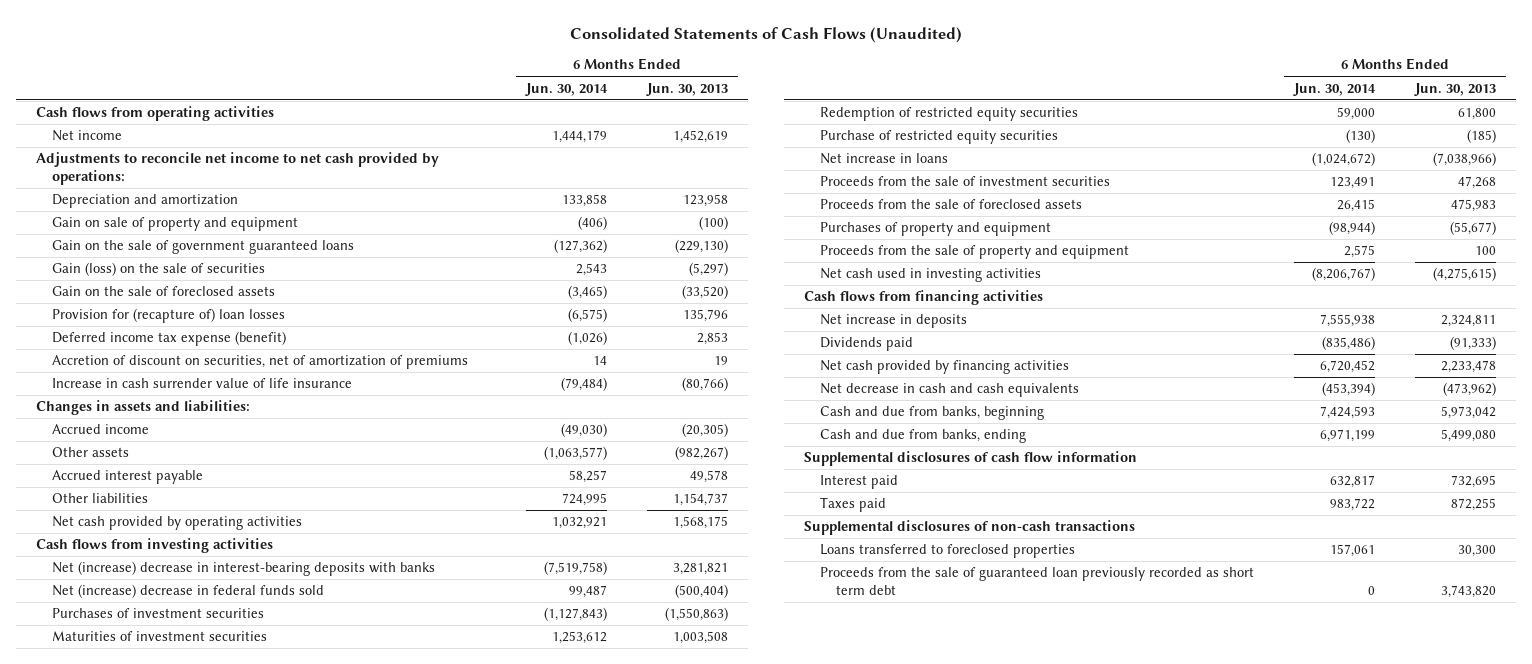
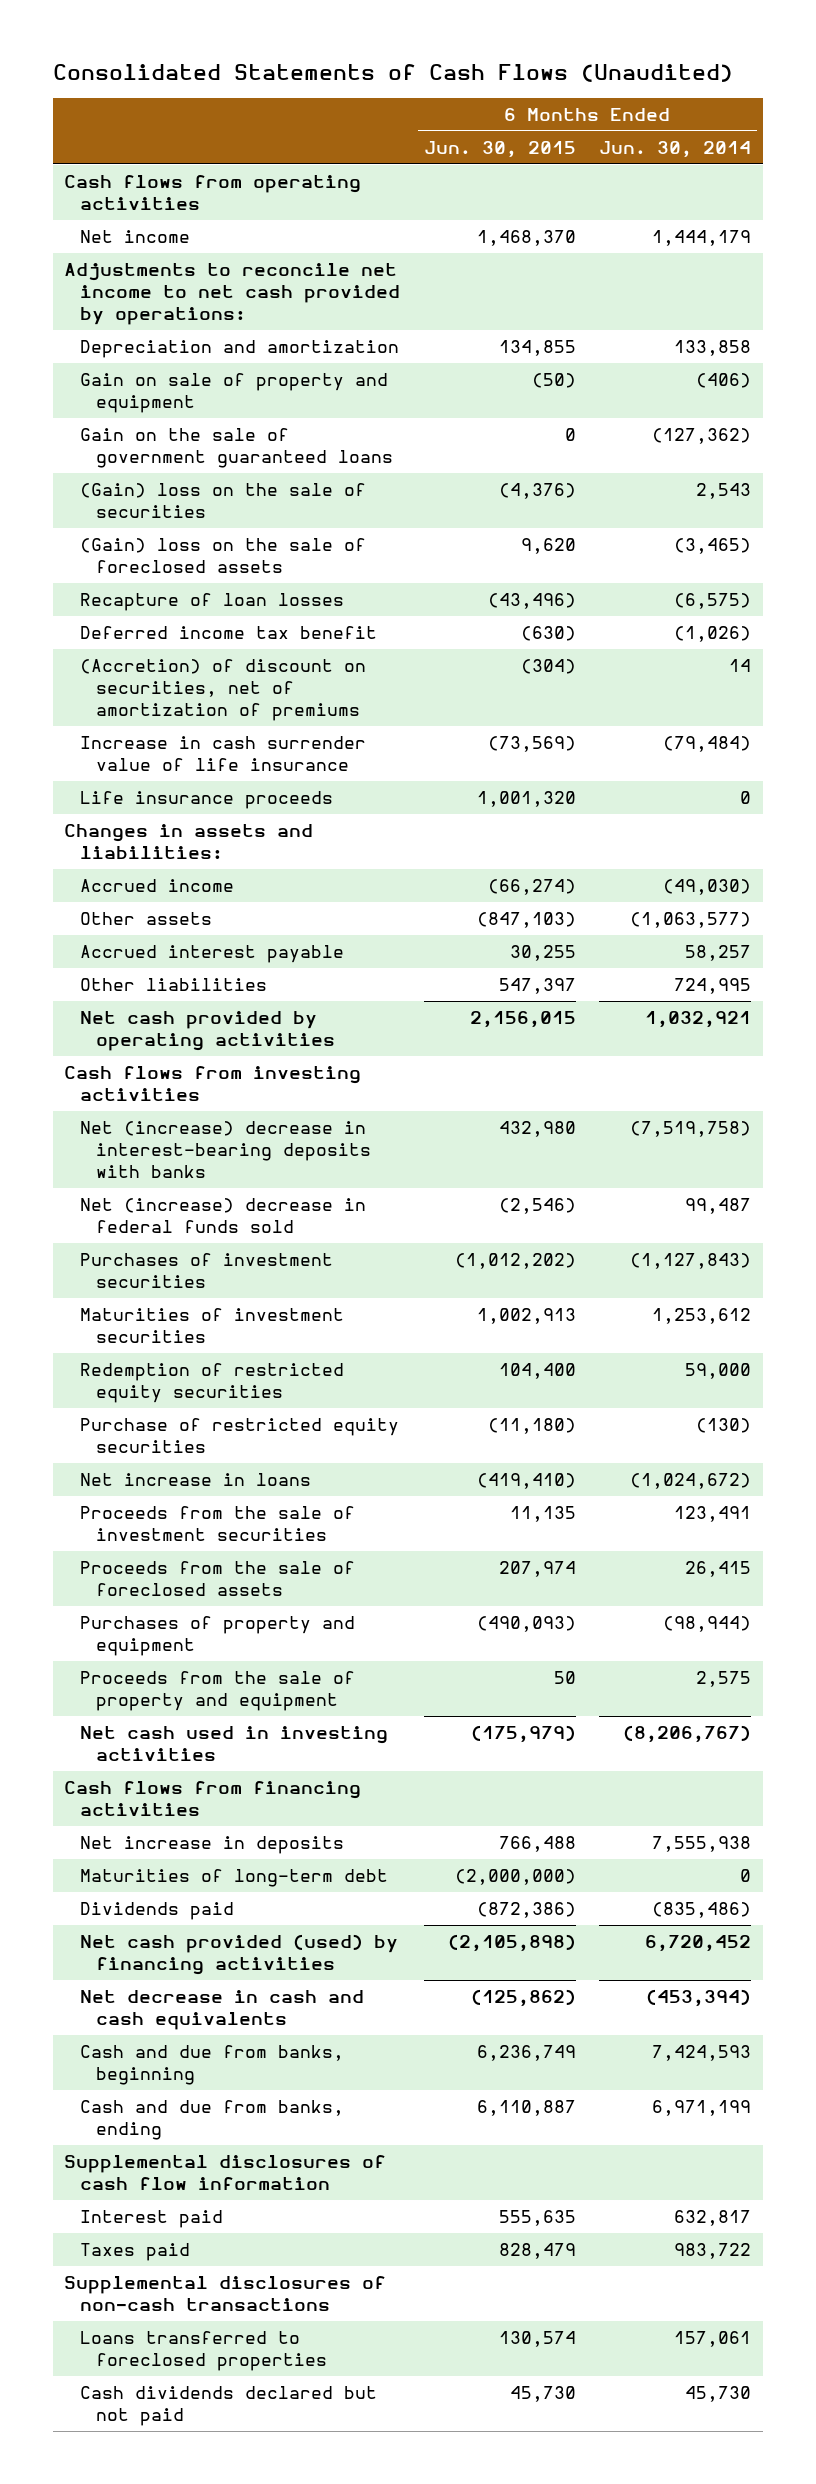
[646,82,729,96] Jun. 30, 2013 -> none
none -> [423,140,576,158] Jun. 30, 2015
[52,262,266,277] Gain (loss) on the sale of securities -> [80,483,367,519] (Gain) loss on the sale of securities
[52,286,276,297] Gain on the sale of foreclosed assets -> [80,538,367,574] (Gain) loss on the sale of foreclosed assets
[52,308,286,324] Provision for (recapture of) loan losses -> [80,593,345,612] Recapture of loan losses
[52,331,287,347] Deferred income tax expense (benefit) -> [80,626,378,640] Deferred income tax benefit
[52,355,469,370] Accretion of discount on securities, net of amortization of premiums -> [80,659,367,722] (Accretion) of discount on securities, net of amortization of premiums
none -> [80,791,334,810] Life insurance proceeds
none -> [80,1869,389,1888] Maturities of long-term debt
[820,360,1070,375] Net cash provided by financing activities -> [80,1934,399,1976] Net cash provided (used) by financing activities
[820,567,1255,596] Proceeds from the sale of guaranteed loan previously recorded as short term debt -> none
none -> [80,2386,378,2427] Cash dividends declared but not paid

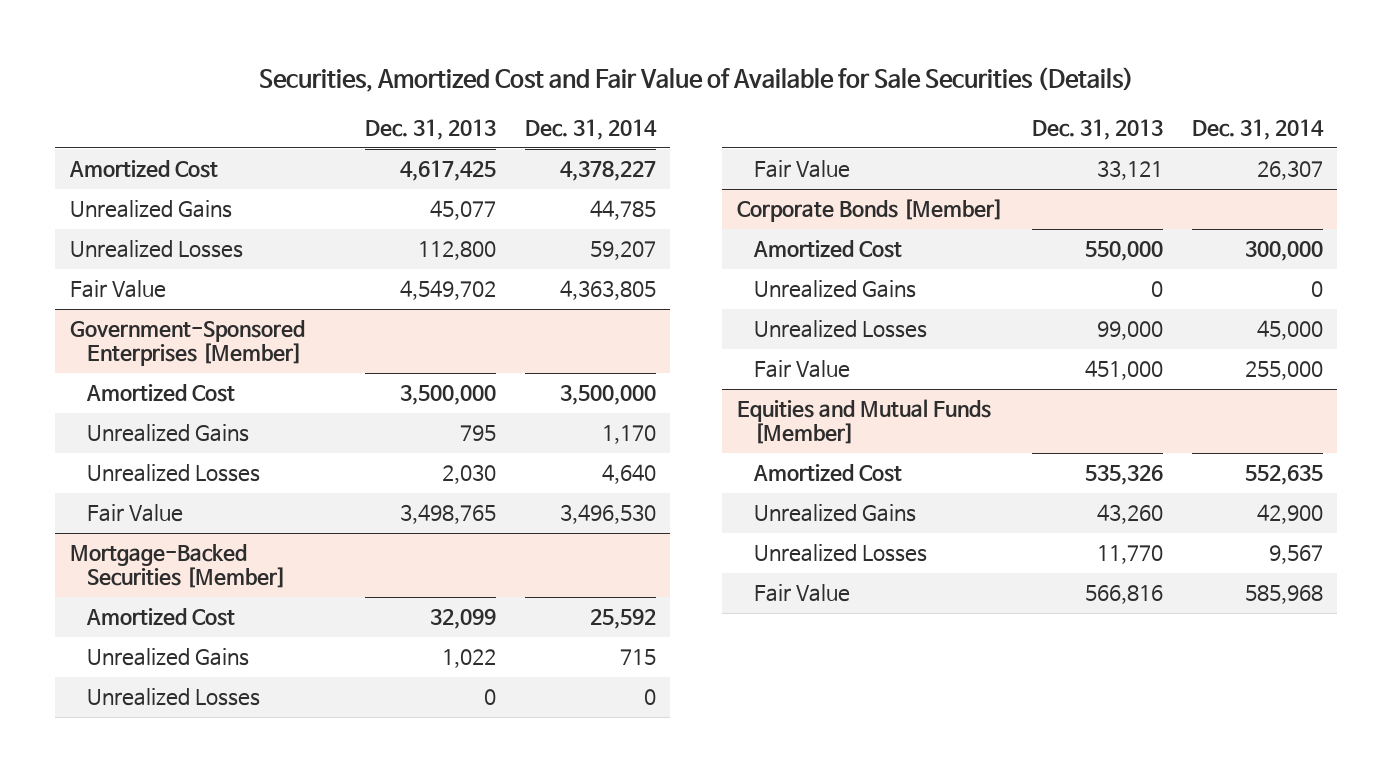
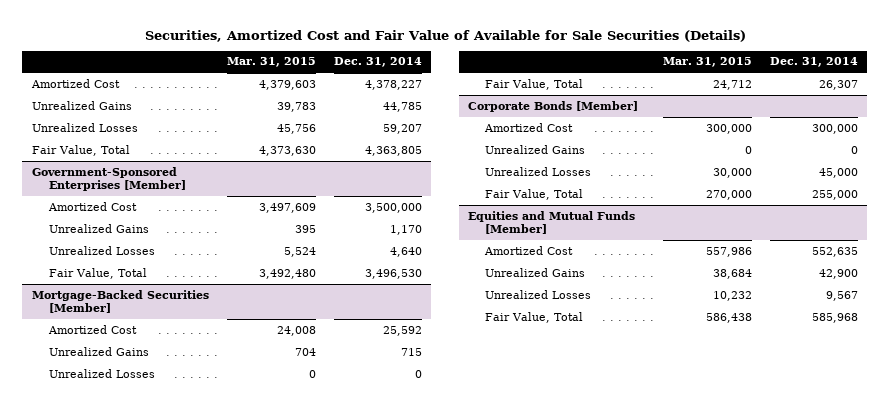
[364,119,496,141] Dec. 31, 2013 -> none
none -> [226,57,316,68] Mar. 31, 2015
[69,280,166,299] Fair Value -> [31,144,130,156] Fair Value, Total
[86,504,183,523] Fair Value -> [48,267,147,279] Fair Value, Total
[753,160,850,179] Fair Value -> [484,78,583,90] Fair Value, Total
[753,360,850,379] Fair Value -> [484,188,583,200] Fair Value, Total
[753,584,850,603] Fair Value -> [484,311,583,323] Fair Value, Total

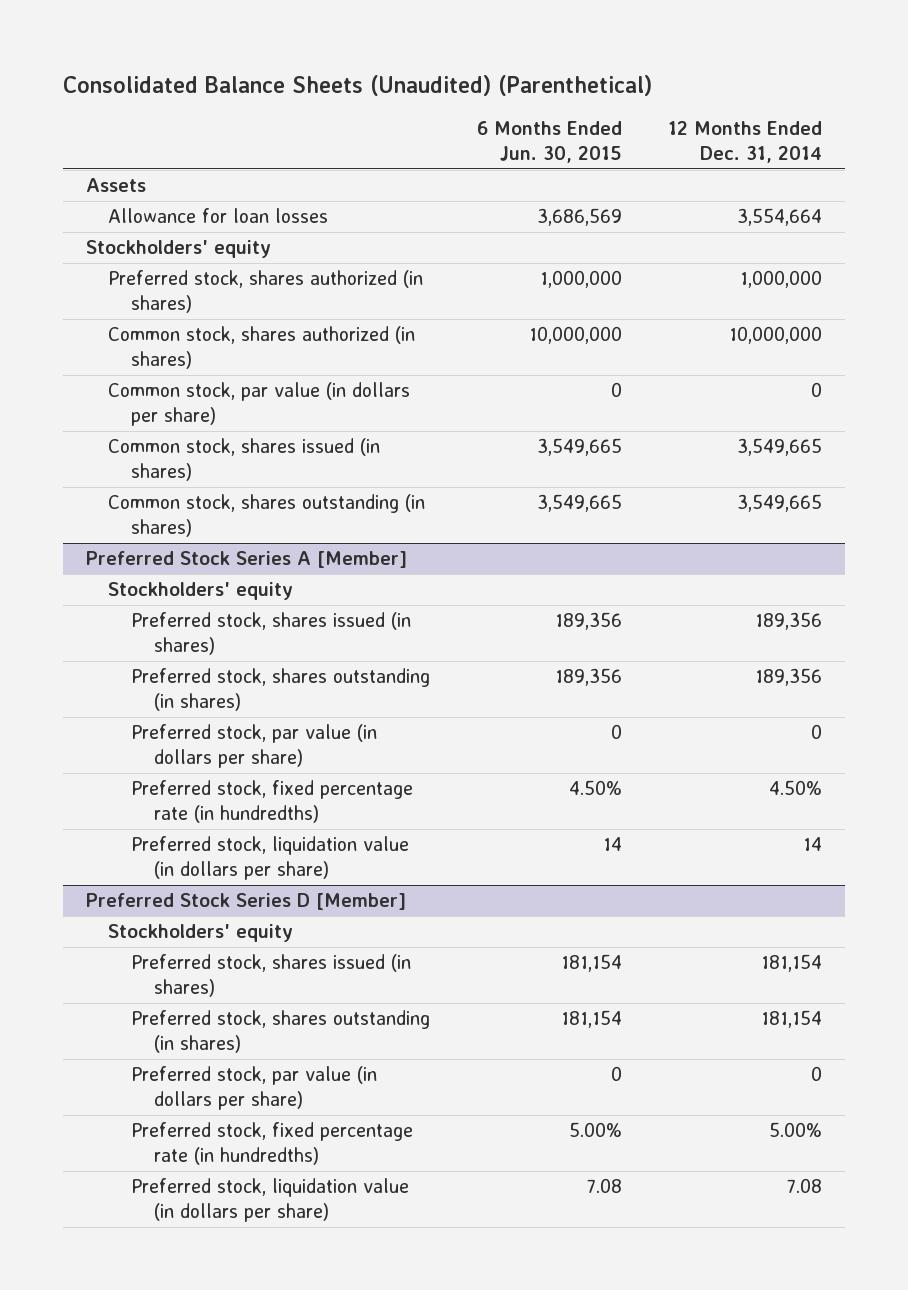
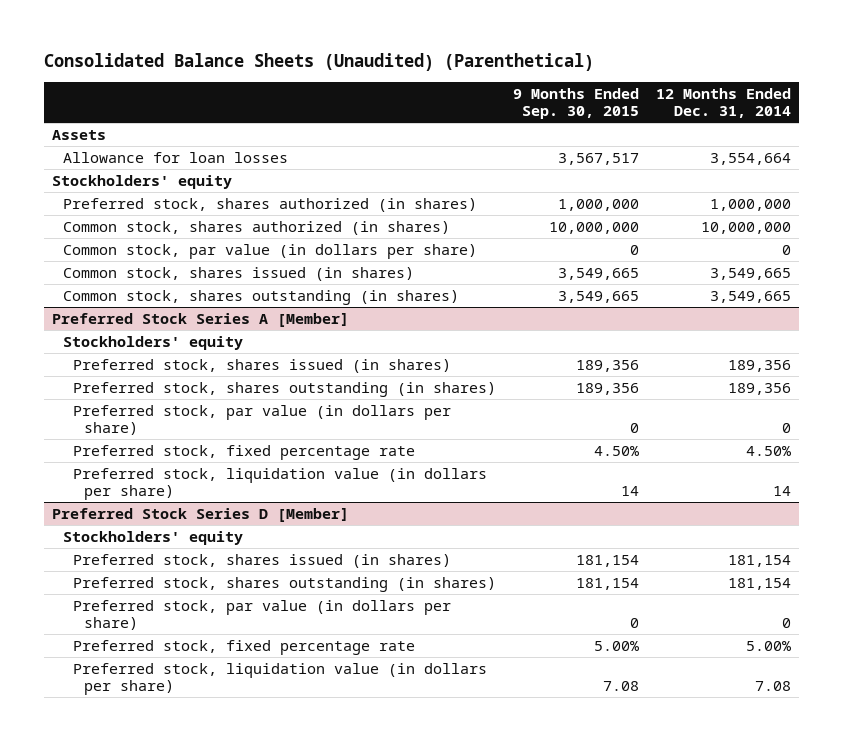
[476,121,622,164] 6 Months Ended Jun. 30, 2015 -> none
none -> [513,87,640,119] 9 Months Ended Sep. 30, 2015
[131,780,414,823] Preferred stock, fixed percentage rate (in hundredths) -> [73,445,416,461] Preferred stock, fixed percentage rate
[131,1122,414,1165] Preferred stock, fixed percentage rate (in hundredths) -> [73,640,416,656] Preferred stock, fixed percentage rate

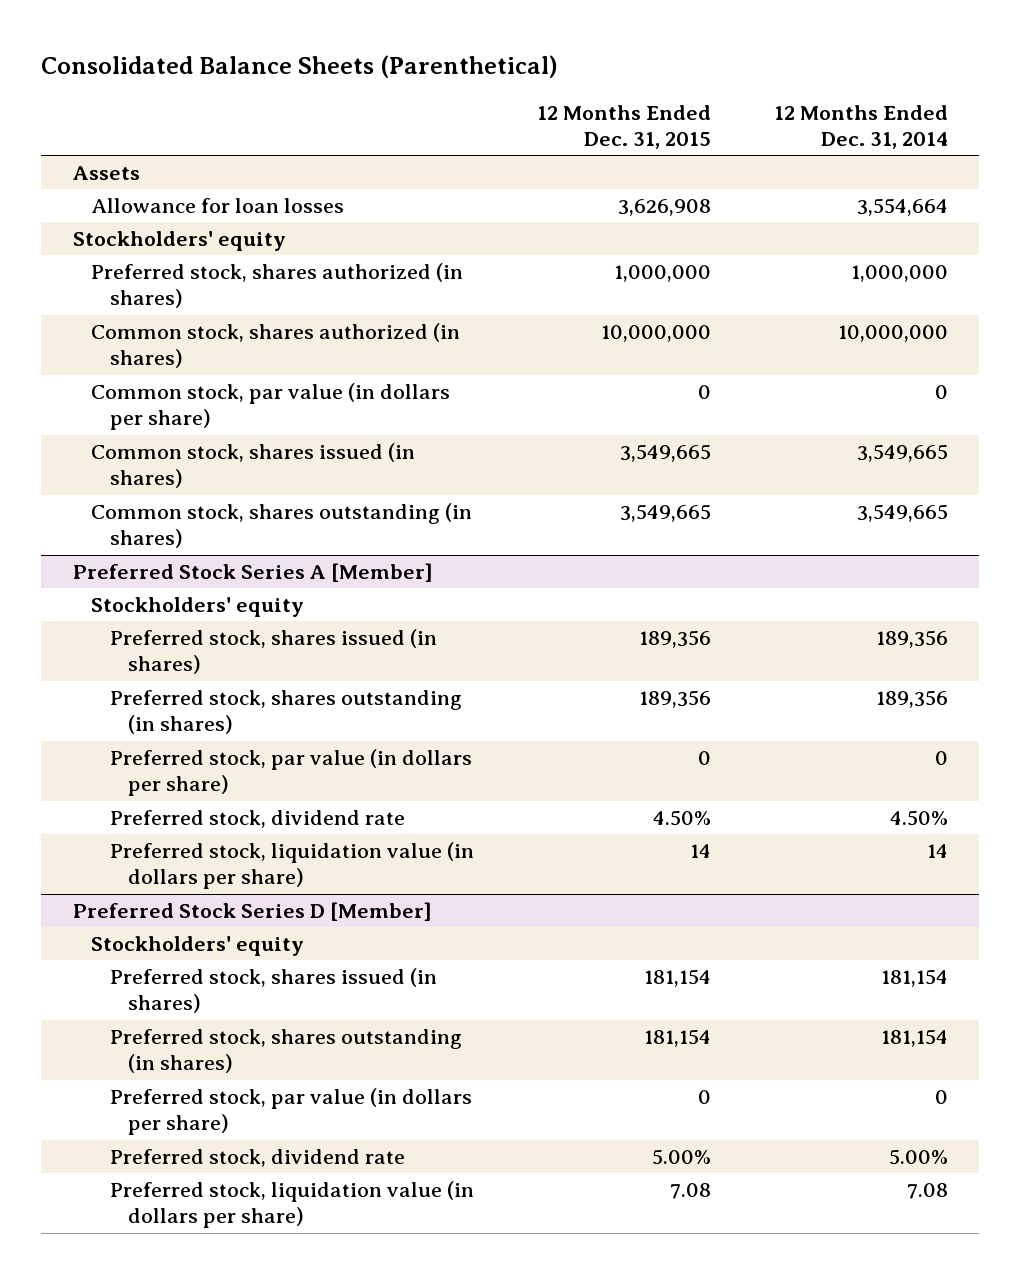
[43,52,594,71] Consolidated Balance Sheets (Unaudited) (Parenthetical) -> [41,55,559,79] Consolidated Balance Sheets (Parenthetical)
[513,87,640,119] 9 Months Ended Sep. 30, 2015 -> none
none -> [536,104,711,149] 12 Months Ended Dec. 31, 2015
[73,445,416,461] Preferred stock, fixed percentage rate -> [109,810,405,829] Preferred stock, dividend rate
[73,640,416,656] Preferred stock, fixed percentage rate -> [109,1149,405,1168] Preferred stock, dividend rate

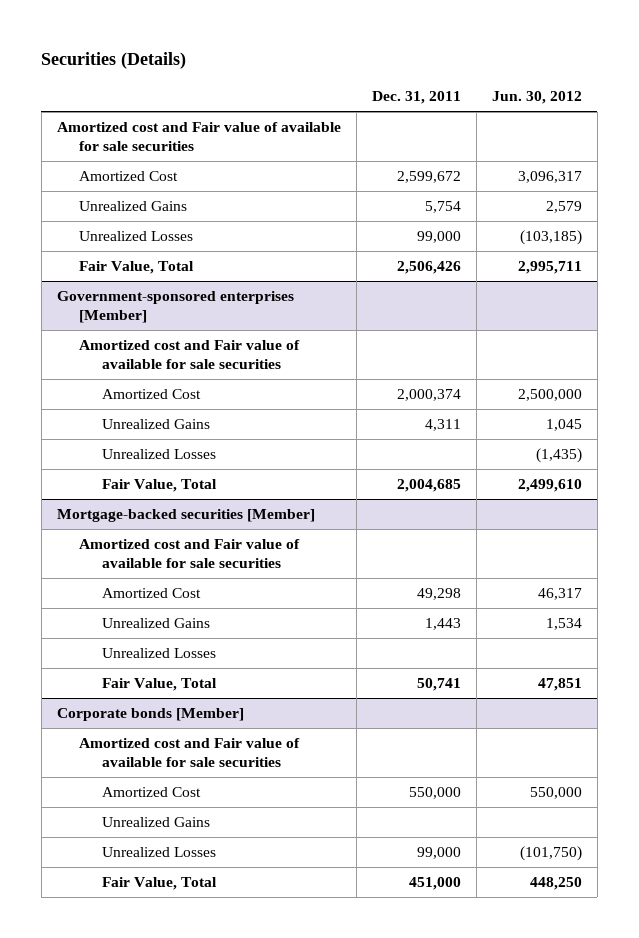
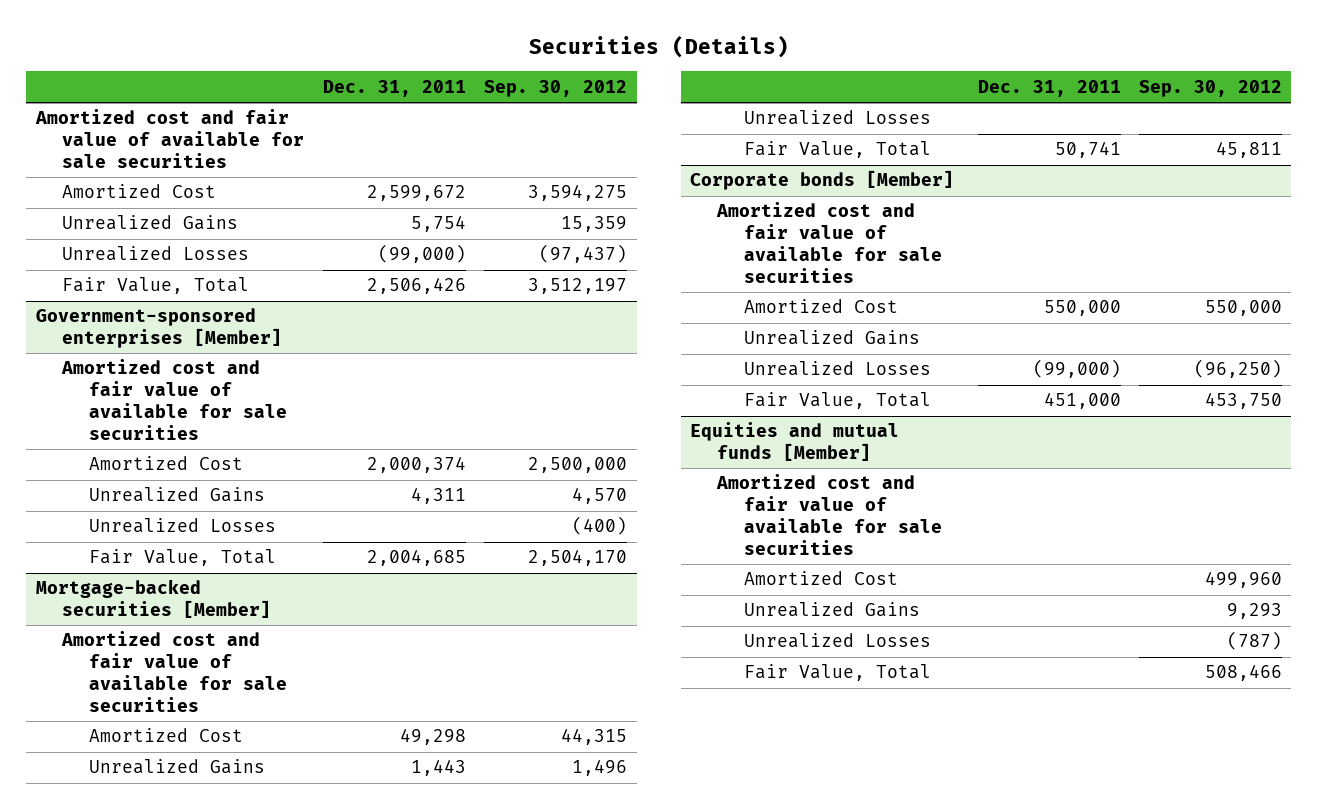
[491,91,582,105] Jun. 30, 2012 -> none
none -> [484,79,628,97] Sep. 30, 2012
[56,122,341,151] Amortized cost and Fair value of available for sale securities -> [34,109,305,169] Amortized cost and fair value of available for sale securities
[416,231,461,244] 99,000 -> [377,244,466,264] (99,000)
[79,340,301,369] Amortized cost and Fair value of available for sale securities -> [61,359,288,441] Amortized cost and fair value of available for sale securities
[79,539,301,568] Amortized cost and Fair value of available for sale securities -> [61,631,288,713] Amortized cost and fair value of available for sale securities
[79,738,301,767] Amortized cost and Fair value of available for sale securities -> [716,202,943,284] Amortized cost and fair value of available for sale securities
[416,847,461,860] 99,000 -> [1032,359,1121,379] (99,000)
none -> [690,422,900,462] Equities and mutual funds [Member]
none -> [716,474,943,556] Amortized cost and fair value of available for sale securities
none -> [744,571,899,586] Amortized Cost
none -> [744,602,921,618] Unrealized Gains
none -> [744,633,932,649] Unrealized Losses
none -> [744,664,932,682] Fair Value, Total

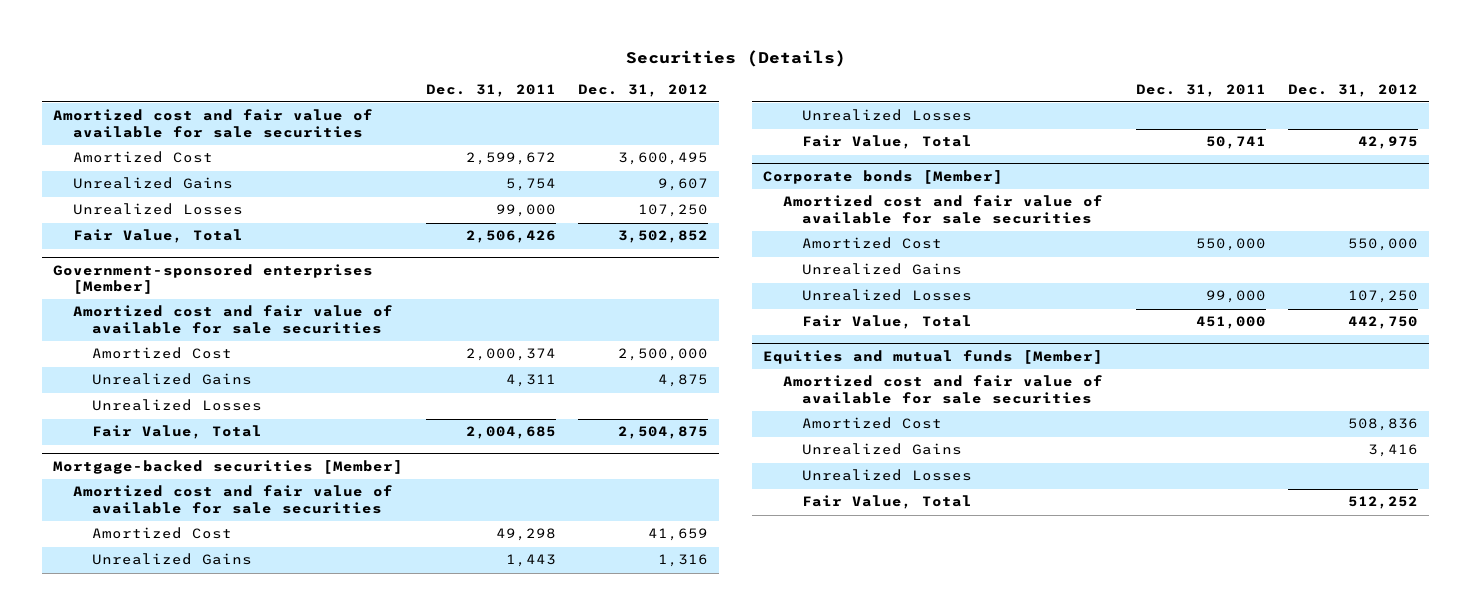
[484,79,628,97] Sep. 30, 2012 -> none
none -> [577,83,708,97] Dec. 31, 2012
[377,244,466,264] (99,000) -> [495,204,556,218] 99,000
[1032,359,1121,379] (99,000) -> [1205,290,1266,304] 99,000

